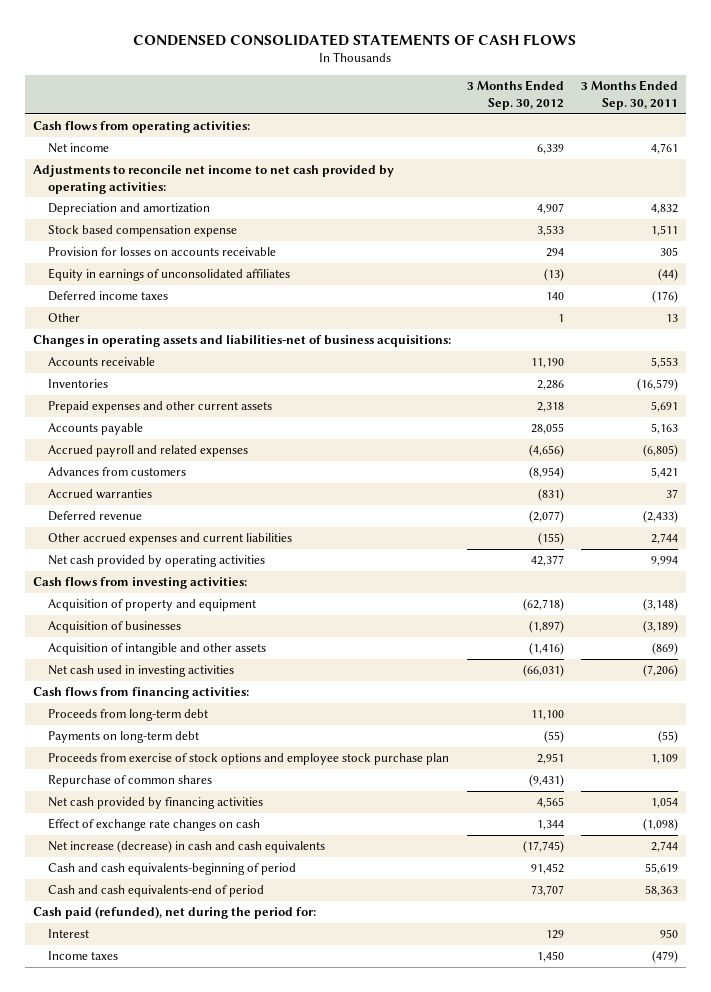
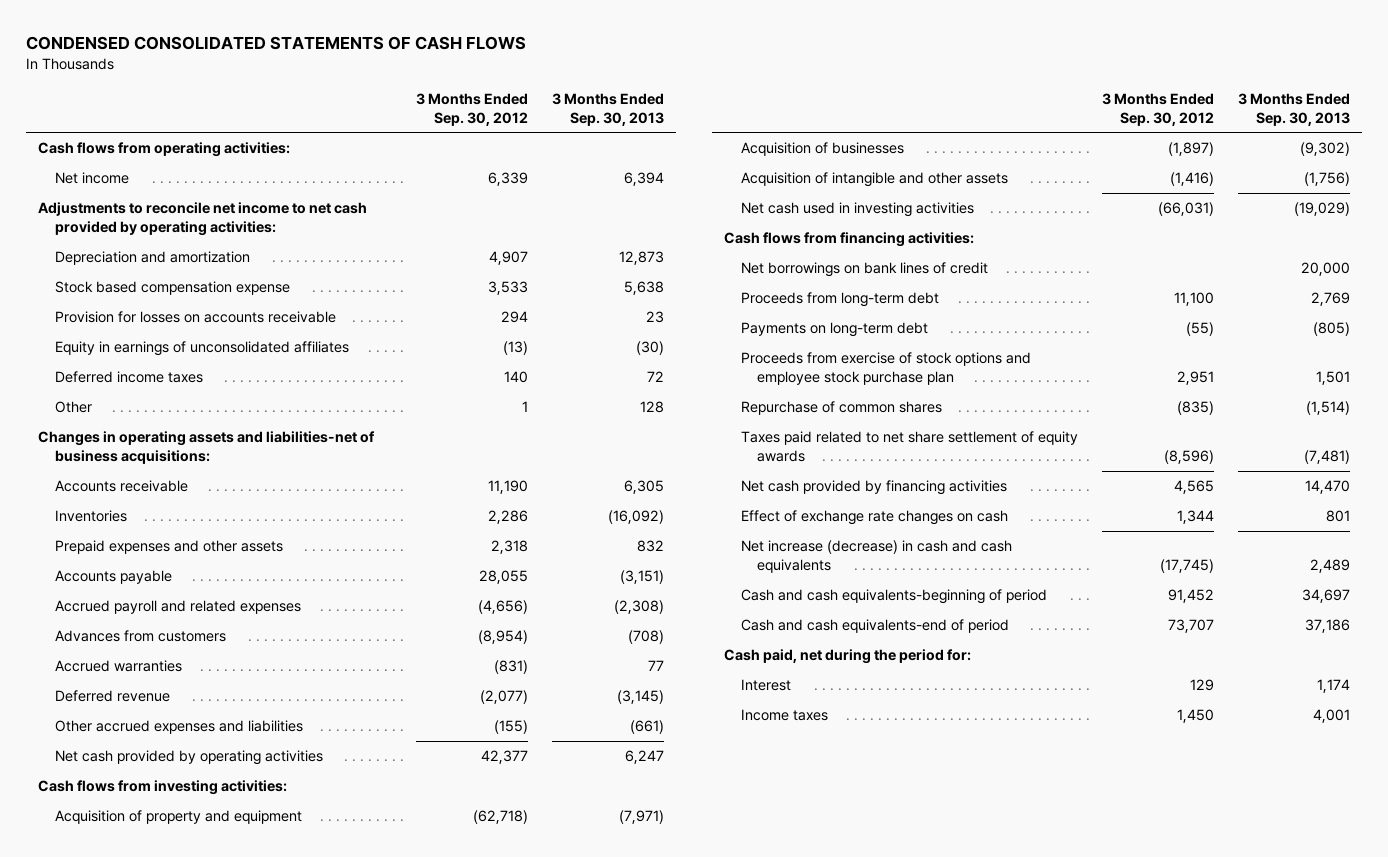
[580,80,678,111] 3 Months Ended Sep. 30, 2011 -> none
none -> [551,92,664,126] 3 Months Ended Sep. 30, 2013
[47,400,272,413] Prepaid expenses and other current assets -> [54,540,283,555] Prepaid expenses and other assets
[47,532,292,545] Other accrued expenses and current liabilities -> [54,720,303,735] Other accrued expenses and liabilities
none -> [740,262,988,278] Net borrowings on bank lines of credit
[529,773,565,787] (9,431) -> [1176,401,1214,416] (835)
none -> [740,431,1078,462] Taxes paid related to net share settlement of equity awards
[32,905,316,919] Cash paid (refunded), net during the period for: -> [724,649,972,665] Cash paid, net during the period for:

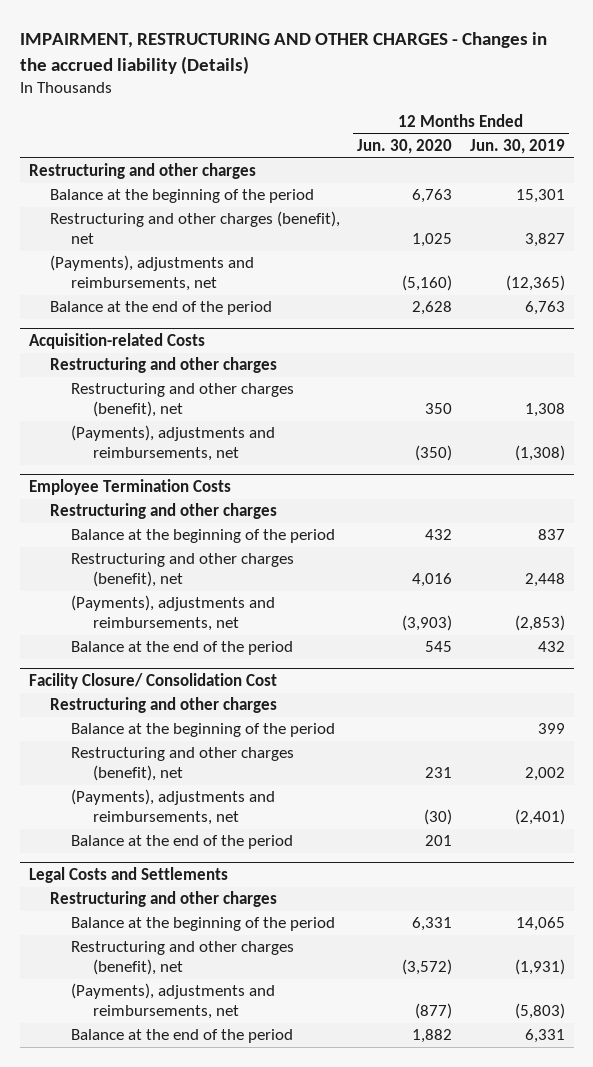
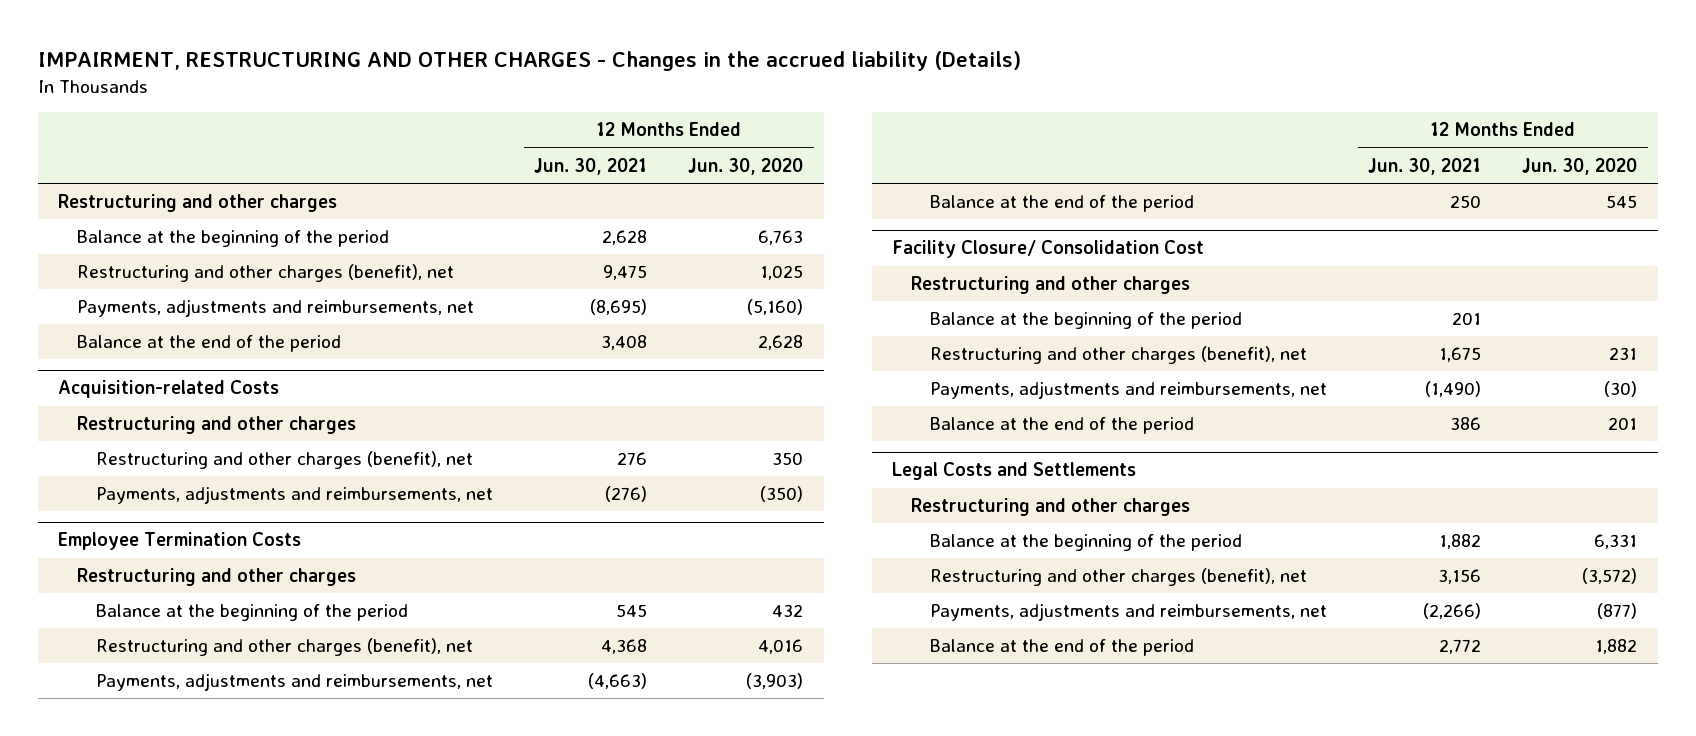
[469,138,565,154] Jun. 30, 2019 -> none
none -> [533,157,647,175] Jun. 30, 2021
[50,255,255,292] (Payments), adjustments and reimbursements, net -> [76,299,474,318] Payments, adjustments and reimbursements, net
[71,425,276,462] (Payments), adjustments and reimbursements, net -> [95,486,493,505] Payments, adjustments and reimbursements, net
[71,595,276,632] (Payments), adjustments and reimbursements, net -> [95,673,493,692] Payments, adjustments and reimbursements, net
[71,789,276,826] (Payments), adjustments and reimbursements, net -> [929,381,1327,400] Payments, adjustments and reimbursements, net
[71,983,276,1020] (Payments), adjustments and reimbursements, net -> [929,603,1327,622] Payments, adjustments and reimbursements, net

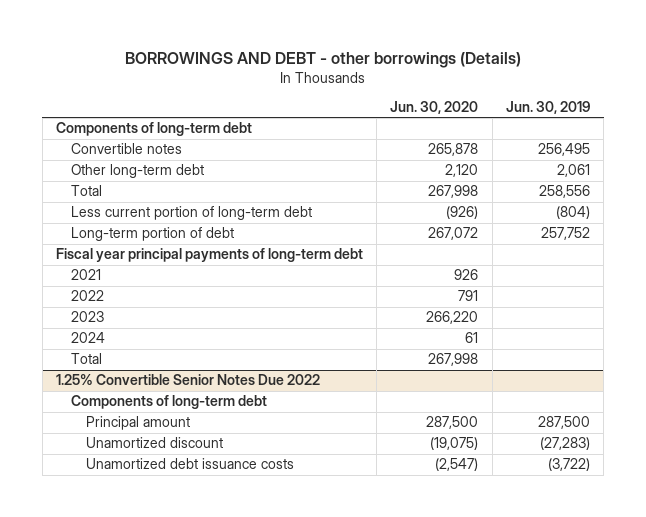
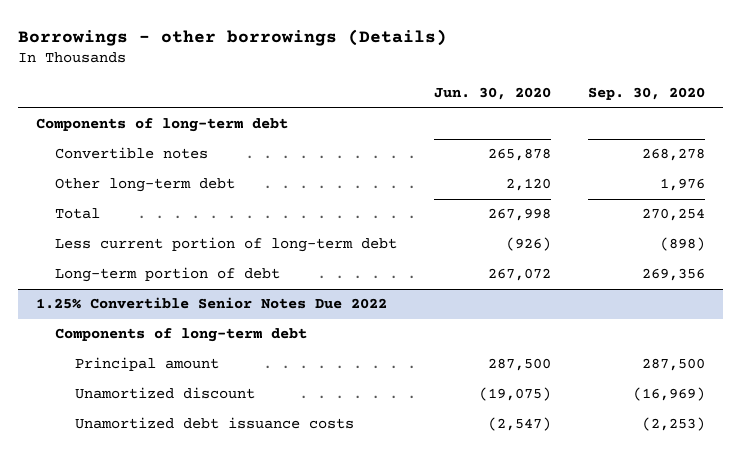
[124,51,521,68] BORROWINGS AND DEBT - other borrowings (Details) -> [17,28,447,46] Borrowings - other borrowings (Details)
[505,100,590,114] Jun. 30, 2019 -> none
none -> [587,87,705,101] Sep. 30, 2020
[55,248,363,263] Fiscal year principal payments of long-term debt -> none
[71,269,102,281] 2021 -> none
[71,290,105,302] 2022 -> none
[71,311,105,323] 2023 -> none
[71,332,106,344] 2024 -> none
[71,353,103,365] Total -> none

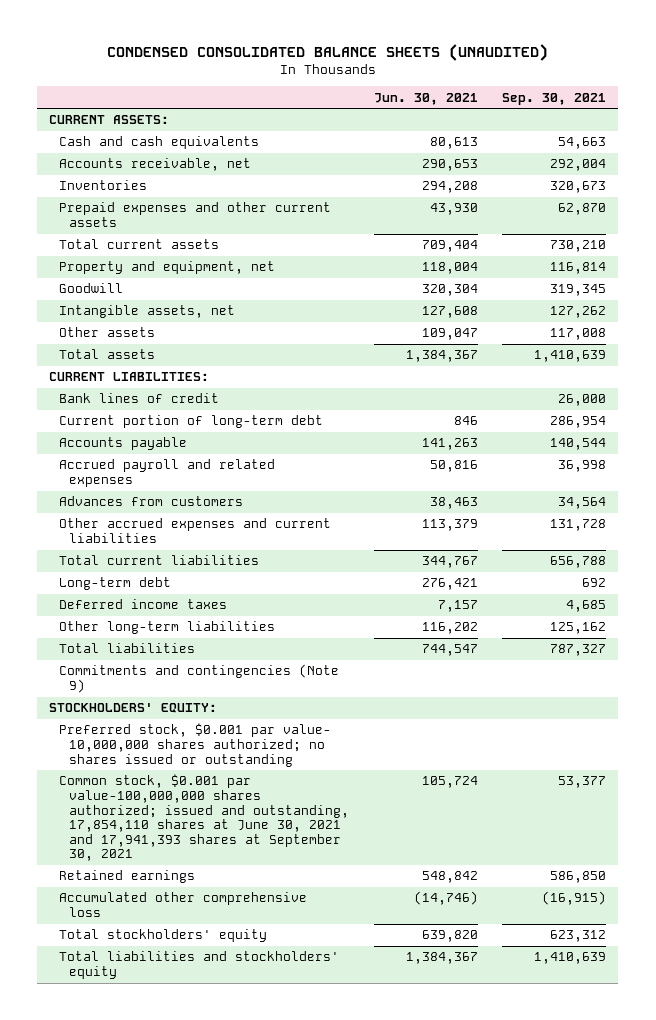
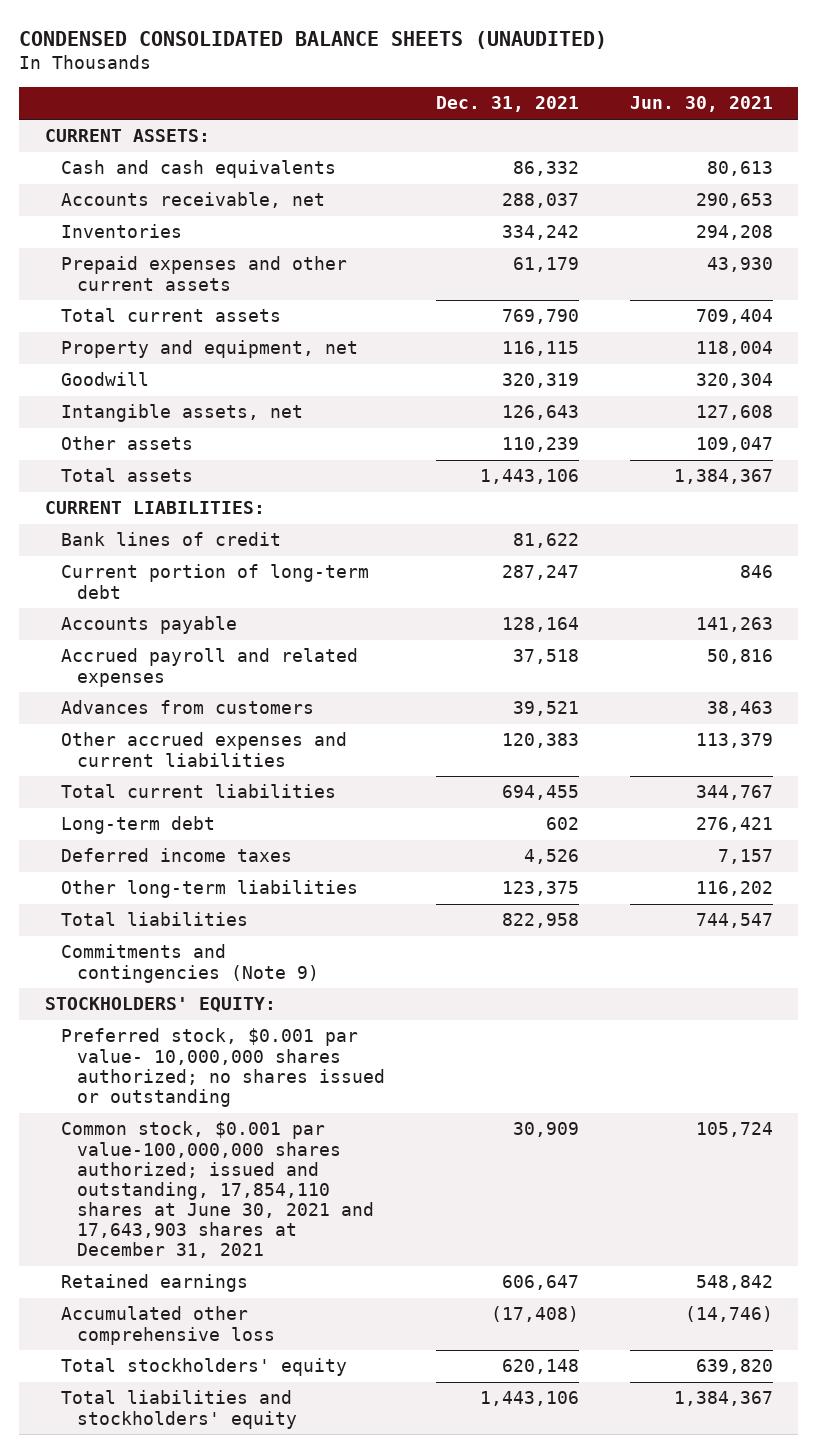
[502,92,607,105] Sep. 30, 2021 -> none
none -> [436,96,580,113] Dec. 31, 2021
[59,774,350,862] Common stock, $0.001 par value-100,000,000 shares authorized; issued and outstanding, 17,854,110 shares at June 30, 2021 and 17,941,393 shares at September 30, 2021 -> [60,1121,375,1259] Common stock, $0.001 par value-100,000,000 shares authorized; issued and outstanding, 17,854,110 shares at June 30, 2021 and 17,643,903 shares at December 31, 2021

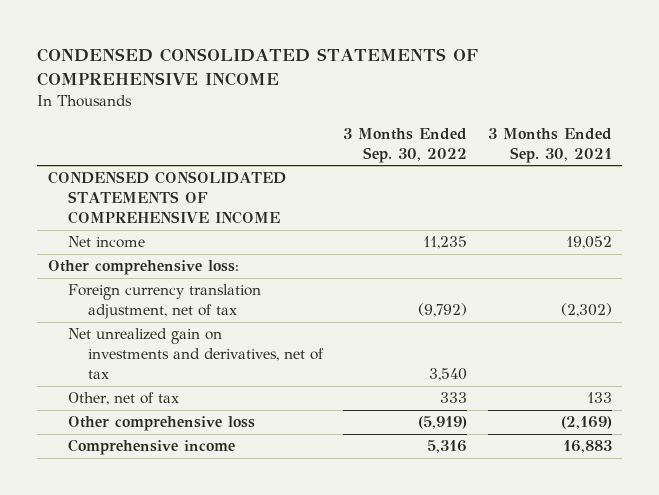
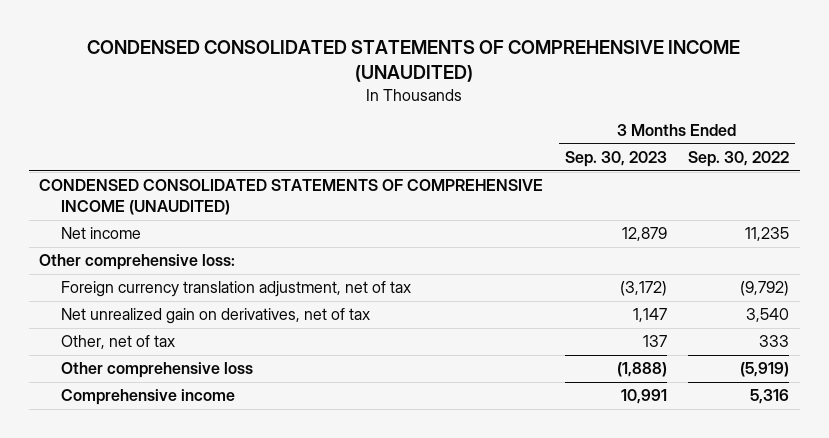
[37,48,479,87] CONDENSED CONSOLIDATED STATEMENTS OF COMPREHENSIVE INCOME -> [87,39,741,82] CONDENSED CONSOLIDATED STATEMENTS OF COMPREHENSIVE INCOME (UNAUDITED)
[487,127,612,163] 3 Months Ended Sep. 30, 2021 -> none
none -> [564,151,667,168] Sep. 30, 2023
[47,171,286,225] CONDENSED CONSOLIDATED STATEMENTS OF COMPREHENSIVE INCOME -> [39,179,544,216] CONDENSED CONSOLIDATED STATEMENTS OF COMPREHENSIVE INCOME (UNAUDITED)
[67,328,325,380] Net unrealized gain on investments and derivatives, net of tax -> [60,308,370,325] Net unrealized gain on derivatives, net of tax

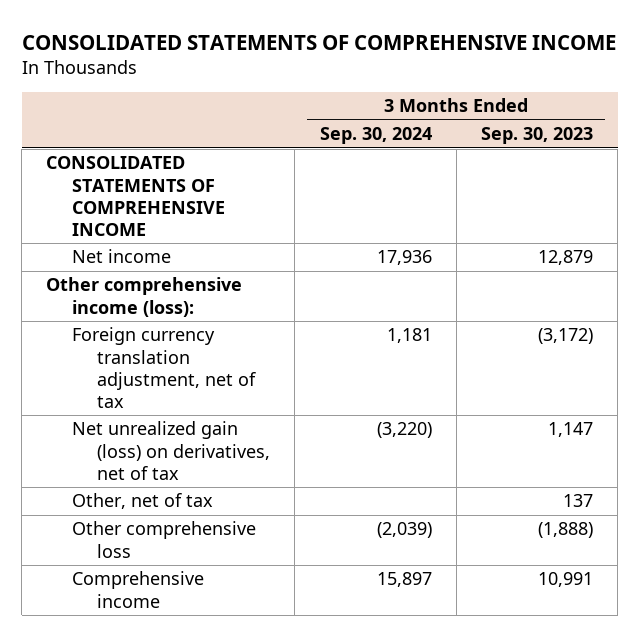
[87,39,741,82] CONDENSED CONSOLIDATED STATEMENTS OF COMPREHENSIVE INCOME (UNAUDITED) -> [21,34,616,50] CONSOLIDATED STATEMENTS OF COMPREHENSIVE INCOME
[688,151,790,168] Sep. 30, 2022 -> none
none -> [319,127,432,145] Sep. 30, 2024
[39,179,544,216] CONDENSED CONSOLIDATED STATEMENTS OF COMPREHENSIVE INCOME (UNAUDITED) -> [46,156,225,236] CONSOLIDATED STATEMENTS OF COMPREHENSIVE INCOME
[39,254,236,271] Other comprehensive loss: -> [46,277,243,317] Other comprehensive income (loss):
[60,308,370,325] Net unrealized gain on derivatives, net of tax -> [71,421,271,480] Net unrealized gain (loss) on derivatives, net of tax

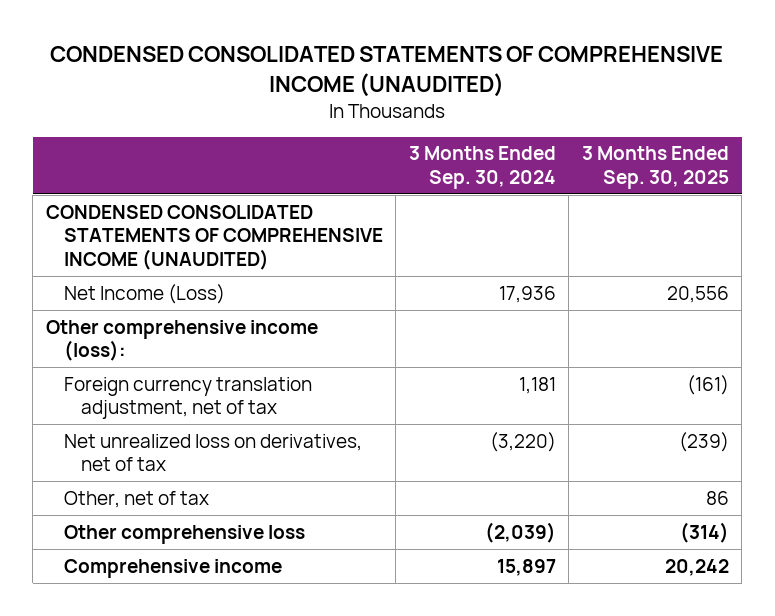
[21,34,616,50] CONSOLIDATED STATEMENTS OF COMPREHENSIVE INCOME -> [50,46,724,97] CONDENSED CONSOLIDATED STATEMENTS OF COMPREHENSIVE INCOME (UNAUDITED)
[481,127,594,145] Sep. 30, 2023 -> none
none -> [581,146,729,189] 3 Months Ended Sep. 30, 2025
[46,156,225,236] CONSOLIDATED STATEMENTS OF COMPREHENSIVE INCOME -> [45,204,383,270] CONDENSED CONSOLIDATED STATEMENTS OF COMPREHENSIVE INCOME (UNAUDITED)
[71,249,171,264] Net income -> [63,283,225,304] Net Income (Loss)
[71,421,271,480] Net unrealized gain (loss) on derivatives, net of tax -> [63,433,362,472] Net unrealized loss on derivatives, net of tax

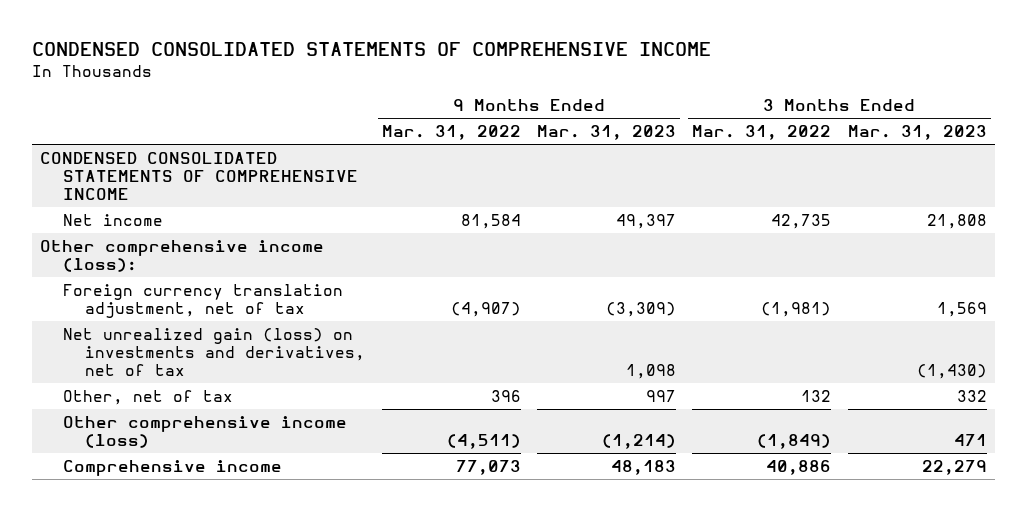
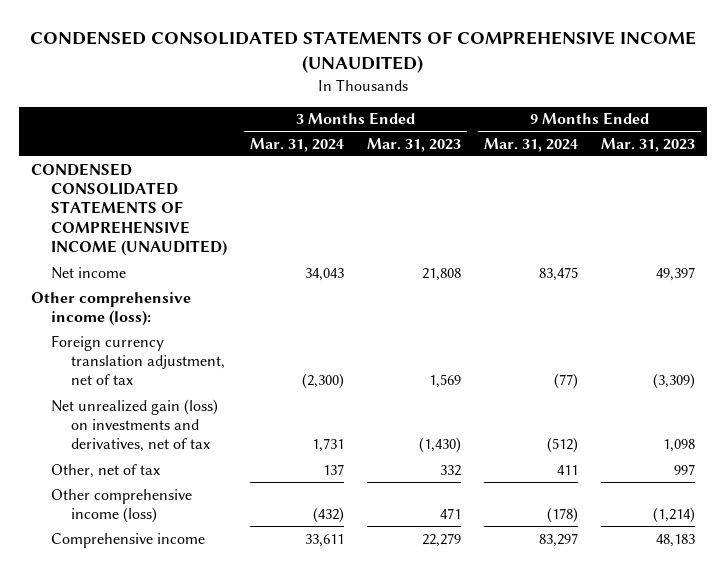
[31,41,711,56] CONDENSED CONSOLIDATED STATEMENTS OF COMPREHENSIVE INCOME -> [30,31,697,74] CONDENSED CONSOLIDATED STATEMENTS OF COMPREHENSIVE INCOME (UNAUDITED)
[381,125,521,141] Mar. 31, 2022 -> none
[692,125,832,141] Mar. 31, 2022 -> none
none -> [250,137,345,152] Mar. 31, 2024
none -> [484,137,579,152] Mar. 31, 2024
[40,151,358,200] CONDENSED CONSOLIDATED STATEMENTS OF COMPREHENSIVE INCOME -> [30,162,227,257] CONDENSED CONSOLIDATED STATEMENTS OF COMPREHENSIVE INCOME (UNAUDITED)

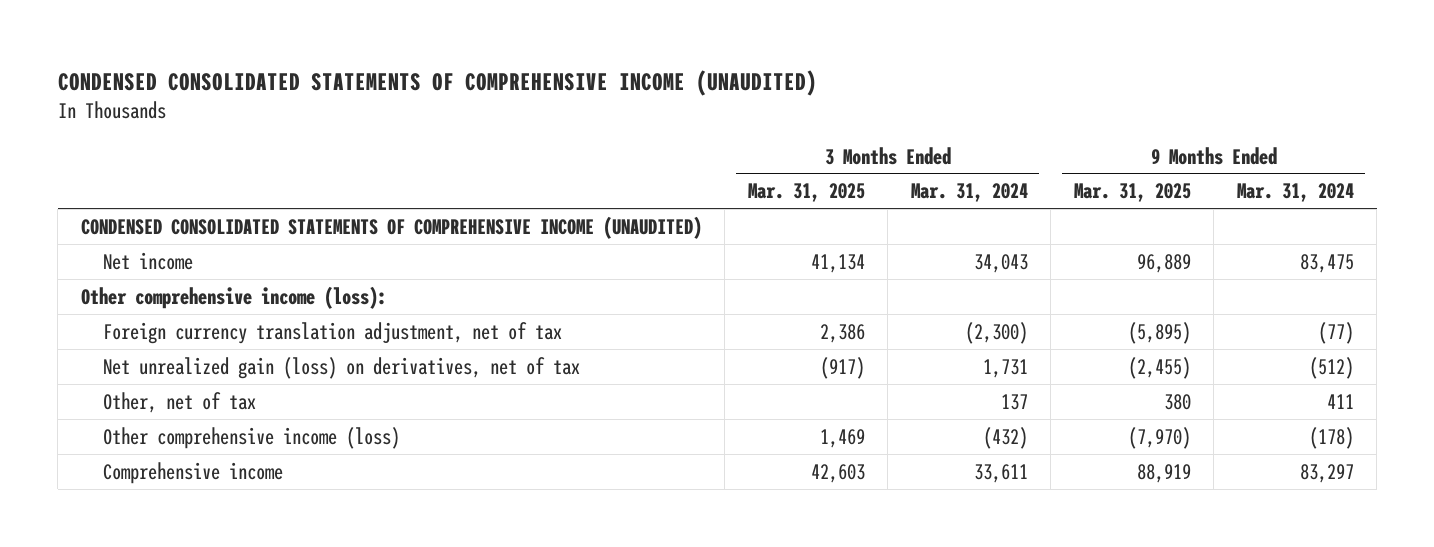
[367,137,462,152] Mar. 31, 2023 -> none
[601,137,696,152] Mar. 31, 2023 -> none
none -> [747,183,865,203] Mar. 31, 2025
none -> [1073,183,1191,203] Mar. 31, 2025
[50,398,218,453] Net unrealized gain (loss) on investments and derivatives, net of tax -> [103,356,581,379] Net unrealized gain (loss) on derivatives, net of tax

